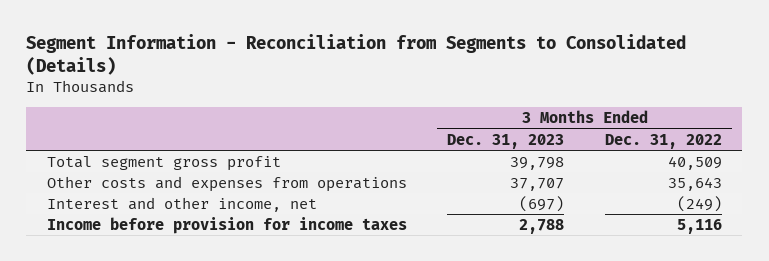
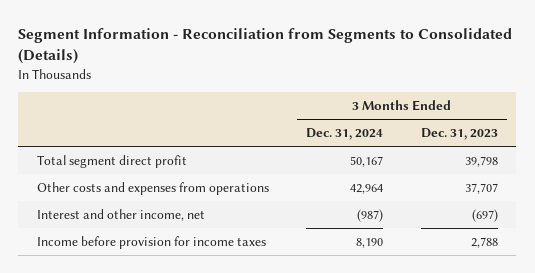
[604,133,722,149] Dec. 31, 2022 -> none
none -> [306,128,384,141] Dec. 31, 2024
[46,155,281,171] Total segment gross profit -> [36,154,187,168] Total segment direct profit

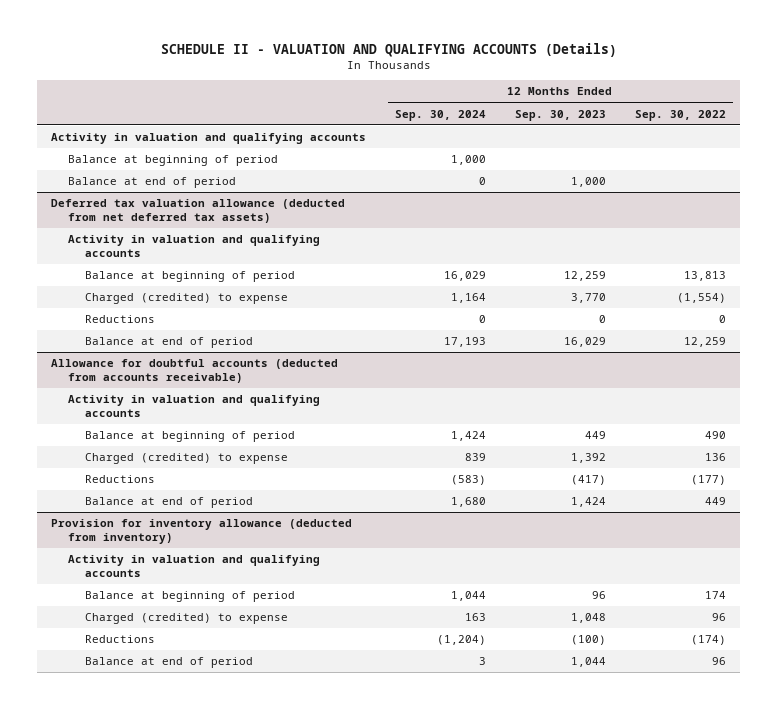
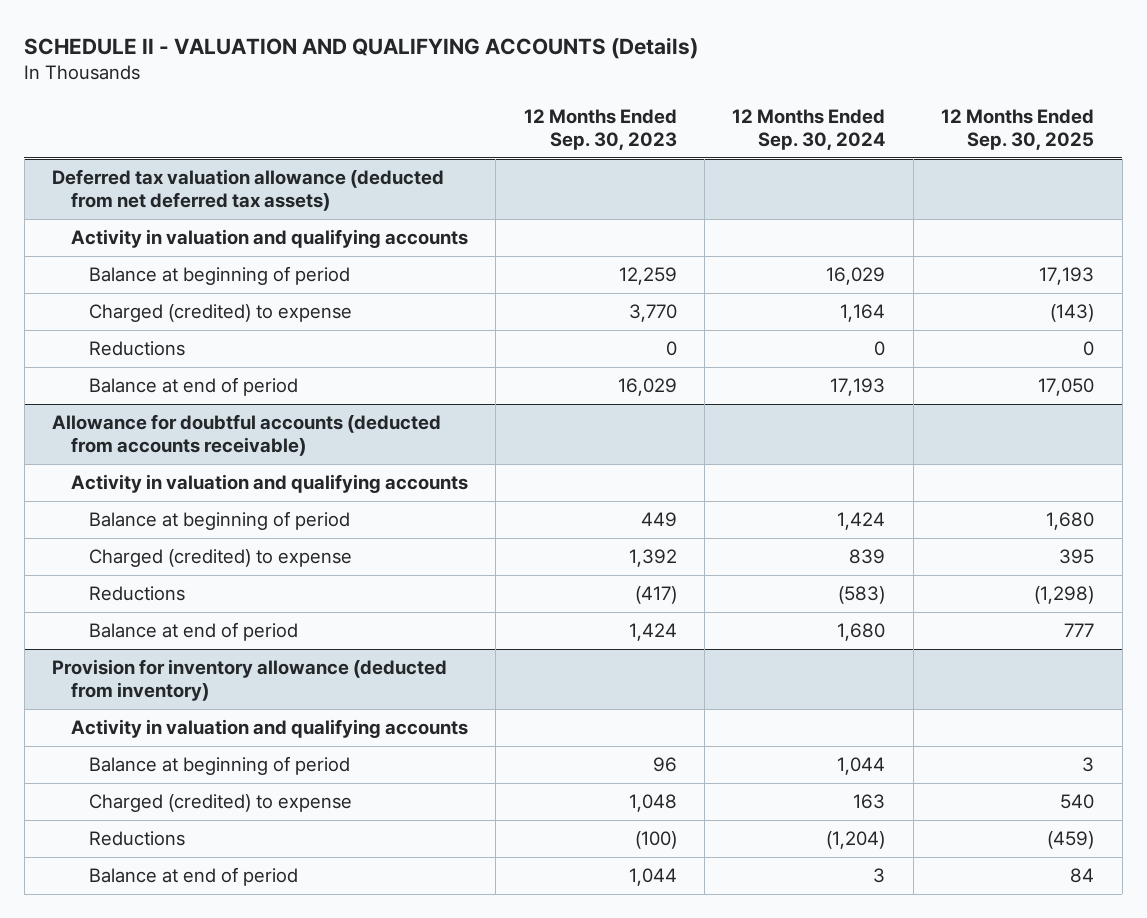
[634,109,726,121] Sep. 30, 2022 -> none
none -> [941,108,1095,150] 12 Months Ended Sep. 30, 2025
[51,133,367,145] Activity in valuation and qualifying accounts -> none
[68,155,279,167] Balance at beginning of period -> none
[68,177,237,189] Balance at end of period -> none

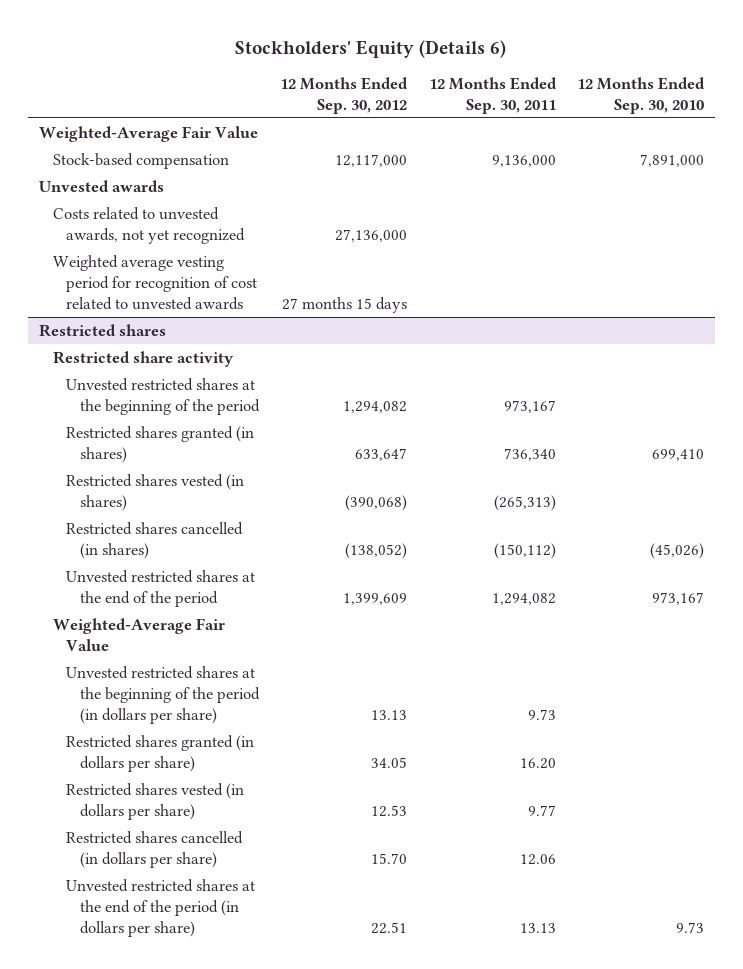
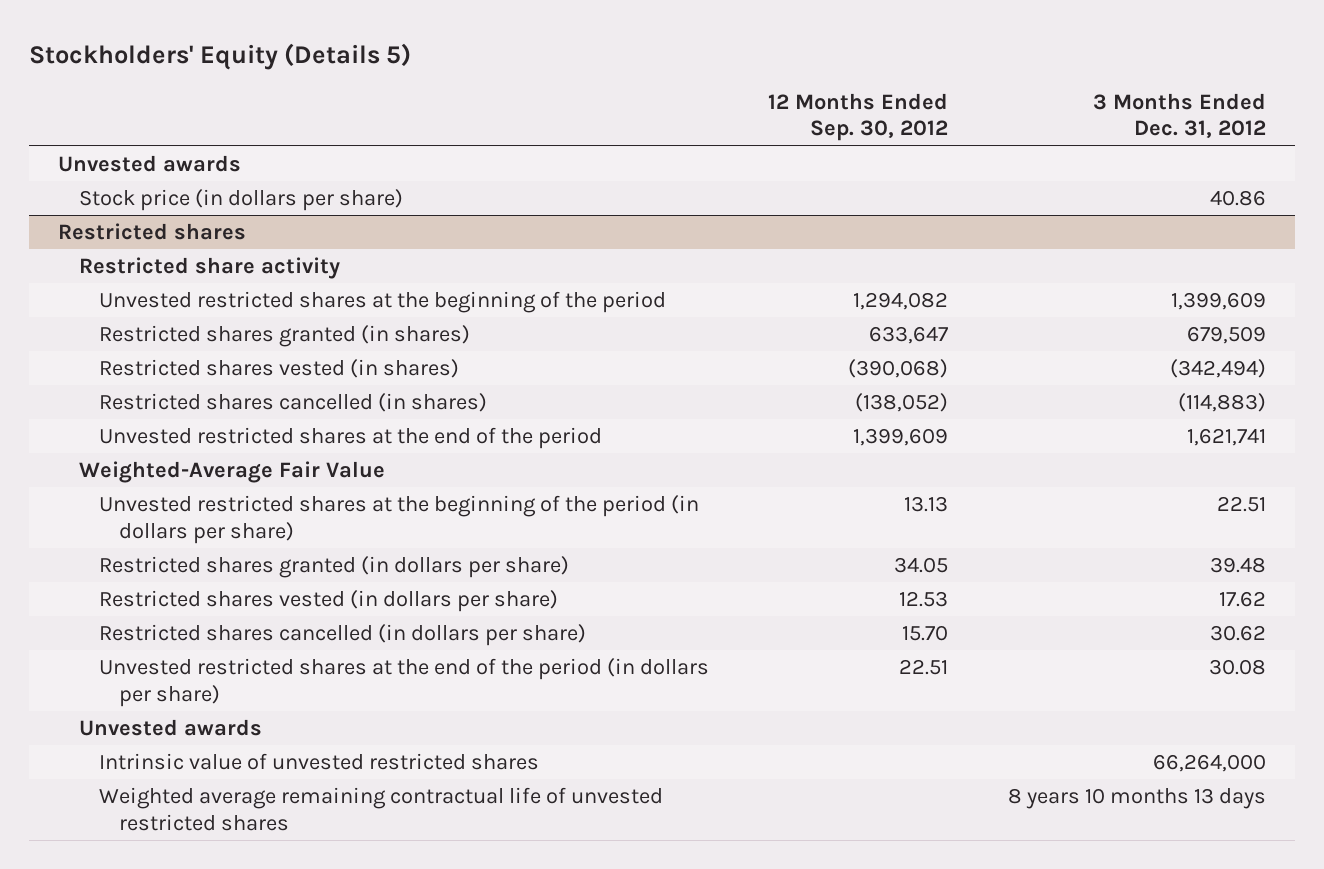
[235,39,507,58] Stockholders' Equity (Details 6) -> [28,42,411,70] Stockholders' Equity (Details 5)
[428,76,557,114] 12 Months Ended Sep. 30, 2011 -> none
[576,76,705,114] 12 Months Ended Sep. 30, 2010 -> none
none -> [1092,92,1266,139] 3 Months Ended Dec. 31, 2012
[39,125,259,142] Weighted-Average Fair Value -> none
[52,152,229,169] Stock-based compensation -> none
[52,206,246,244] Costs related to unvested awards, not yet recognized -> none
[52,254,258,310] Weighted average vesting period for recognition of cost related to unvested awards -> none
none -> [78,188,403,211] Stock price (in dollars per share)
none -> [78,718,262,736] Unvested awards
none -> [98,752,539,770] Intrinsic value of unvested restricted shares
none -> [98,786,663,831] Weighted average remaining contractual life of unvested restricted shares

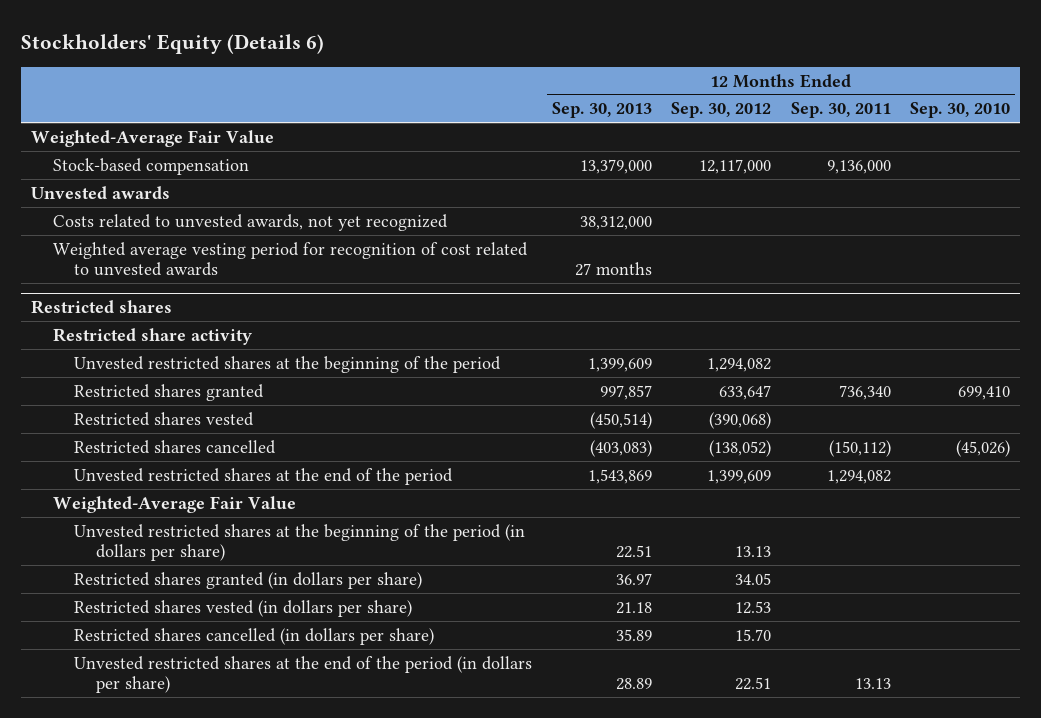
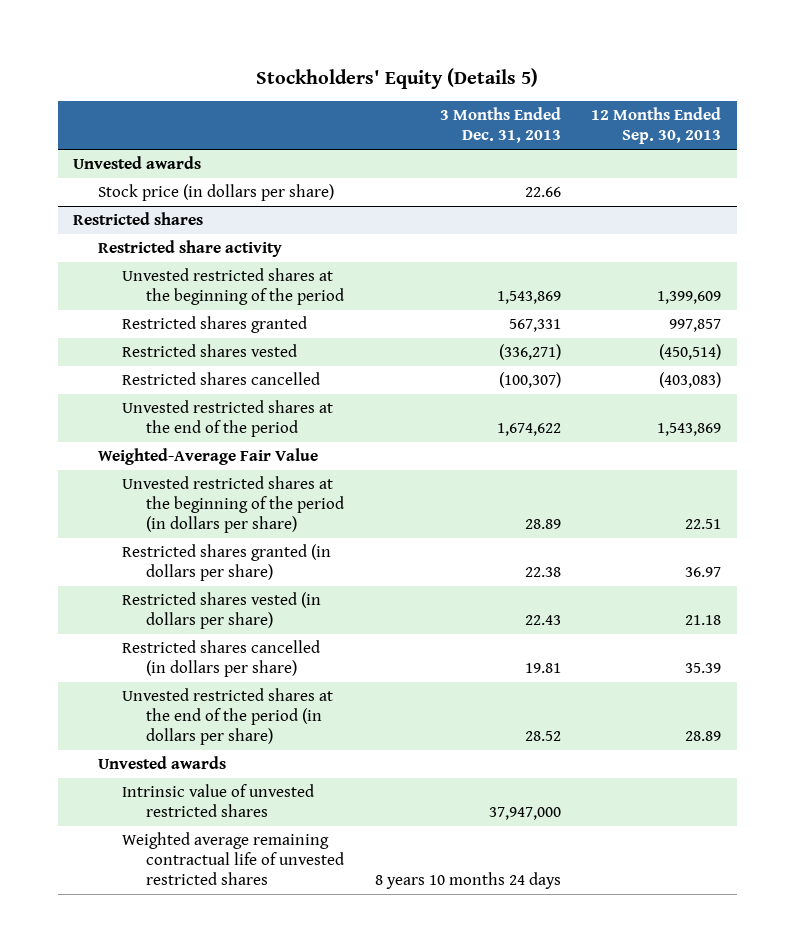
[21,34,325,55] Stockholders' Equity (Details 6) -> [256,68,539,90] Stockholders' Equity (Details 5)
[671,102,772,119] Sep. 30, 2012 -> none
[790,102,891,119] Sep. 30, 2011 -> none
[910,102,1011,119] Sep. 30, 2010 -> none
none -> [439,107,561,144] 3 Months Ended Dec. 31, 2013
[30,129,274,147] Weighted-Average Fair Value -> none
[52,157,249,175] Stock-based compensation -> none
[52,213,448,231] Costs related to unvested awards, not yet recognized -> none
[52,241,528,277] Weighted average vesting period for recognition of cost related to unvested awards -> none
none -> [97,184,334,202] Stock price (in dollars per share)
[615,628,652,641] 35.89 -> [685,663,722,674] 35.39
none -> [97,756,226,770] Unvested awards
none -> [121,784,314,818] Intrinsic value of unvested restricted shares
none -> [121,832,345,886] Weighted average remaining contractual life of unvested restricted shares

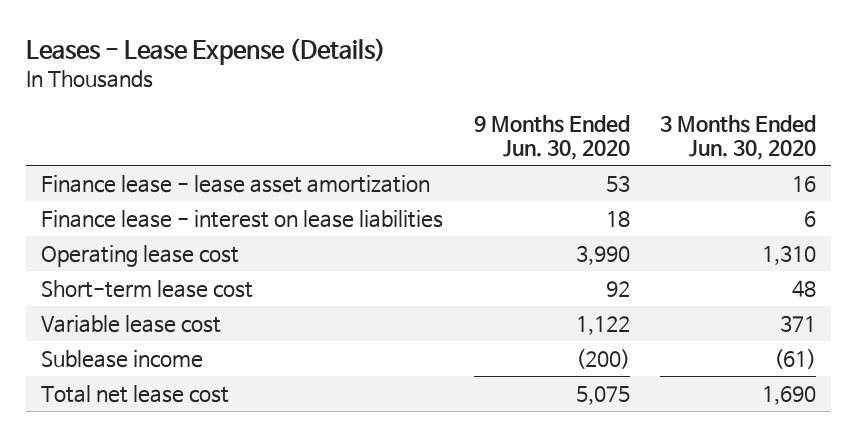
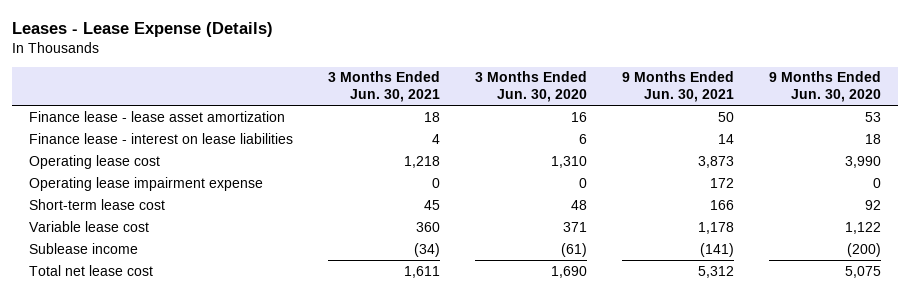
none -> [328,71,441,103] 3 Months Ended Jun. 30, 2021
none -> [621,71,734,103] 9 Months Ended Jun. 30, 2021
none -> [29,176,264,191] Operating lease impairment expense

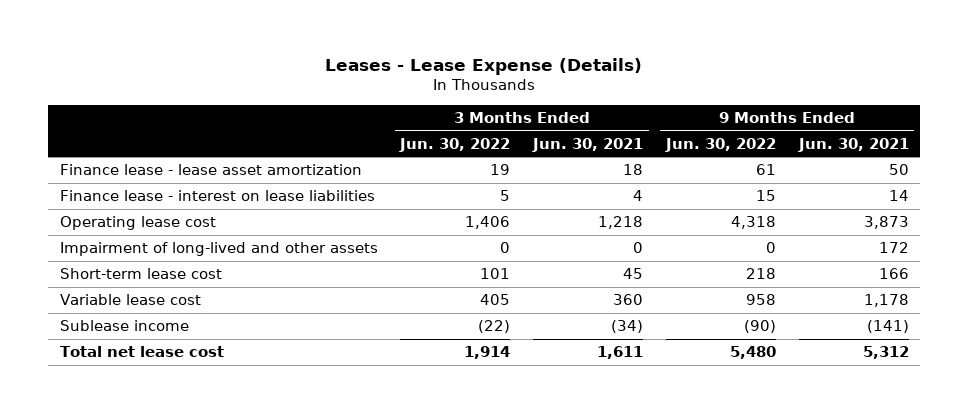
[474,71,587,103] 3 Months Ended Jun. 30, 2020 -> none
[768,71,881,103] 9 Months Ended Jun. 30, 2020 -> none
none -> [399,137,511,152] Jun. 30, 2022
none -> [664,137,776,152] Jun. 30, 2022
[29,176,264,191] Operating lease impairment expense -> [59,242,378,257] Impairment of long-lived and other assets

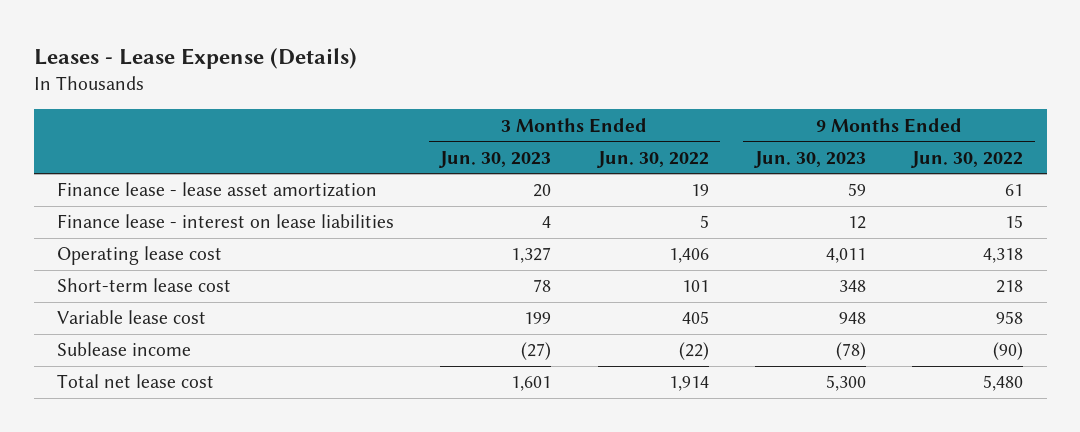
[532,137,644,152] Jun. 30, 2021 -> none
[797,137,909,152] Jun. 30, 2021 -> none
none -> [439,150,552,168] Jun. 30, 2023
none -> [754,150,867,168] Jun. 30, 2023
[59,242,378,257] Impairment of long-lived and other assets -> none

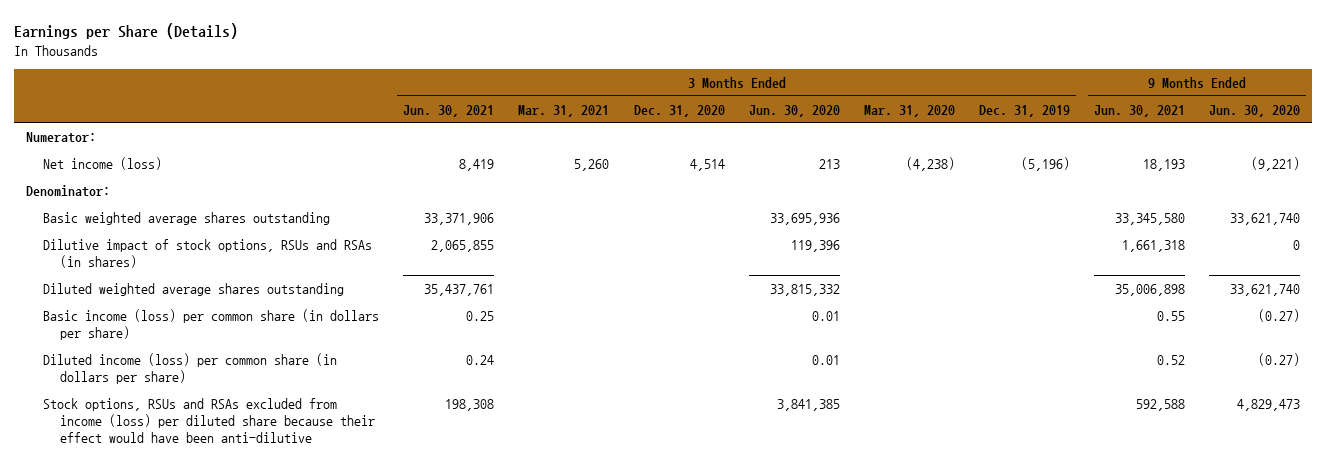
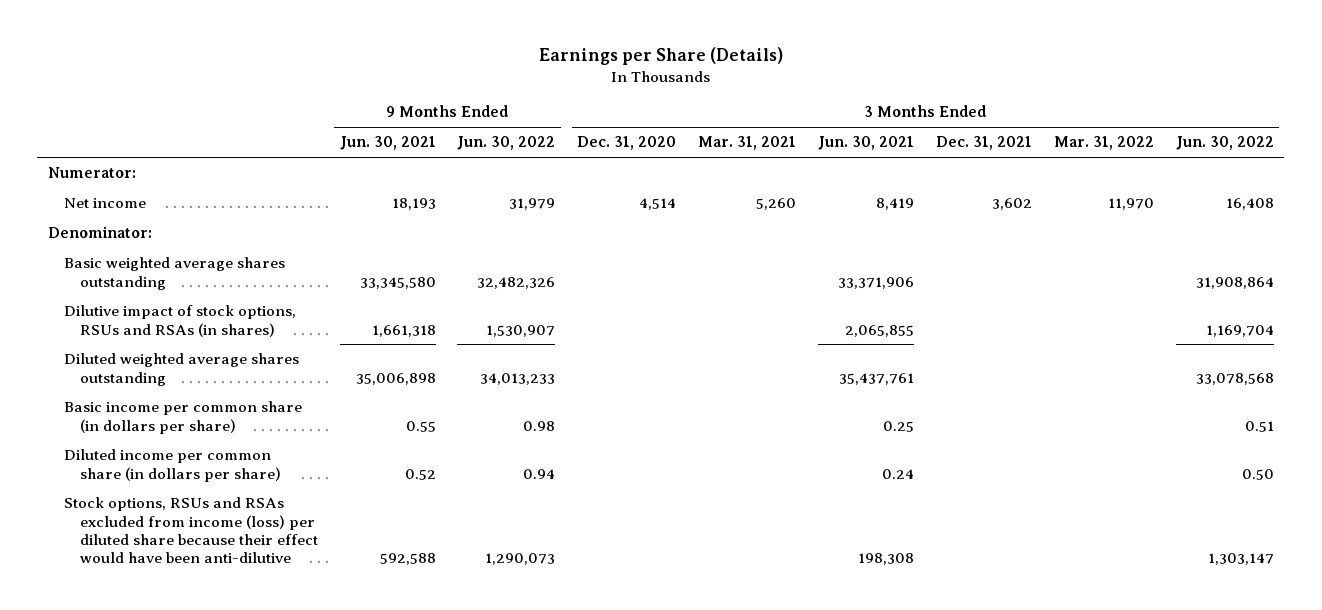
[748,104,840,117] Jun. 30, 2020 -> none
[863,104,955,117] Mar. 31, 2020 -> none
[978,104,1070,117] Dec. 31, 2019 -> none
[1209,104,1301,117] Jun. 30, 2020 -> none
none -> [457,136,556,151] Jun. 30, 2022
none -> [935,136,1032,151] Dec. 31, 2021
none -> [1053,136,1154,151] Mar. 31, 2022
none -> [1175,136,1274,151] Jun. 30, 2022
[43,156,163,170] Net income (loss) -> [63,198,146,209] Net income
[43,308,380,340] Basic income (loss) per common share (in dollars per share) -> [63,401,302,434] Basic income per common share (in dollars per share)
[43,352,338,384] Diluted income (loss) per common share (in dollars per share) -> [63,449,281,482] Diluted income per common share (in dollars per share)

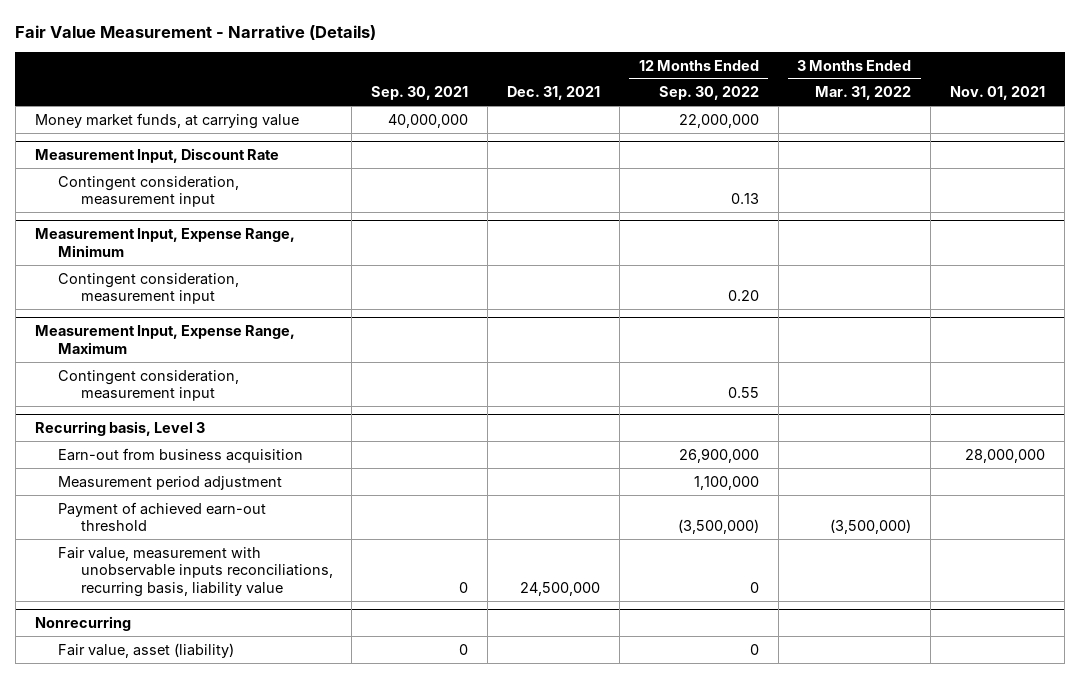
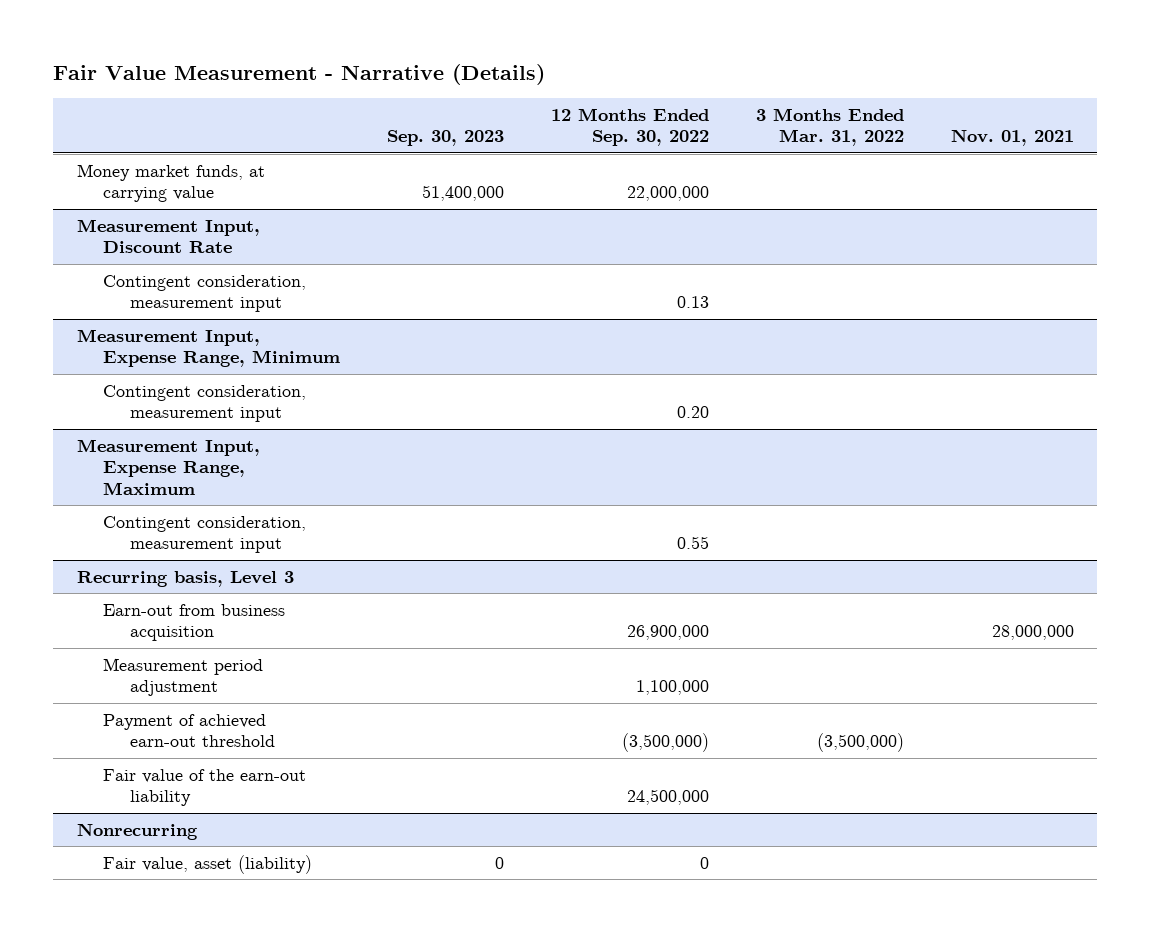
[371,86,469,101] Sep. 30, 2021 -> none
[507,86,601,101] Dec. 31, 2021 -> none
none -> [387,130,505,147] Sep. 30, 2023
[57,546,333,598] Fair value, measurement with unobservable inputs reconciliations, recurring basis, liability value -> none
none -> [103,768,307,807] Fair value of the earn-out liability

